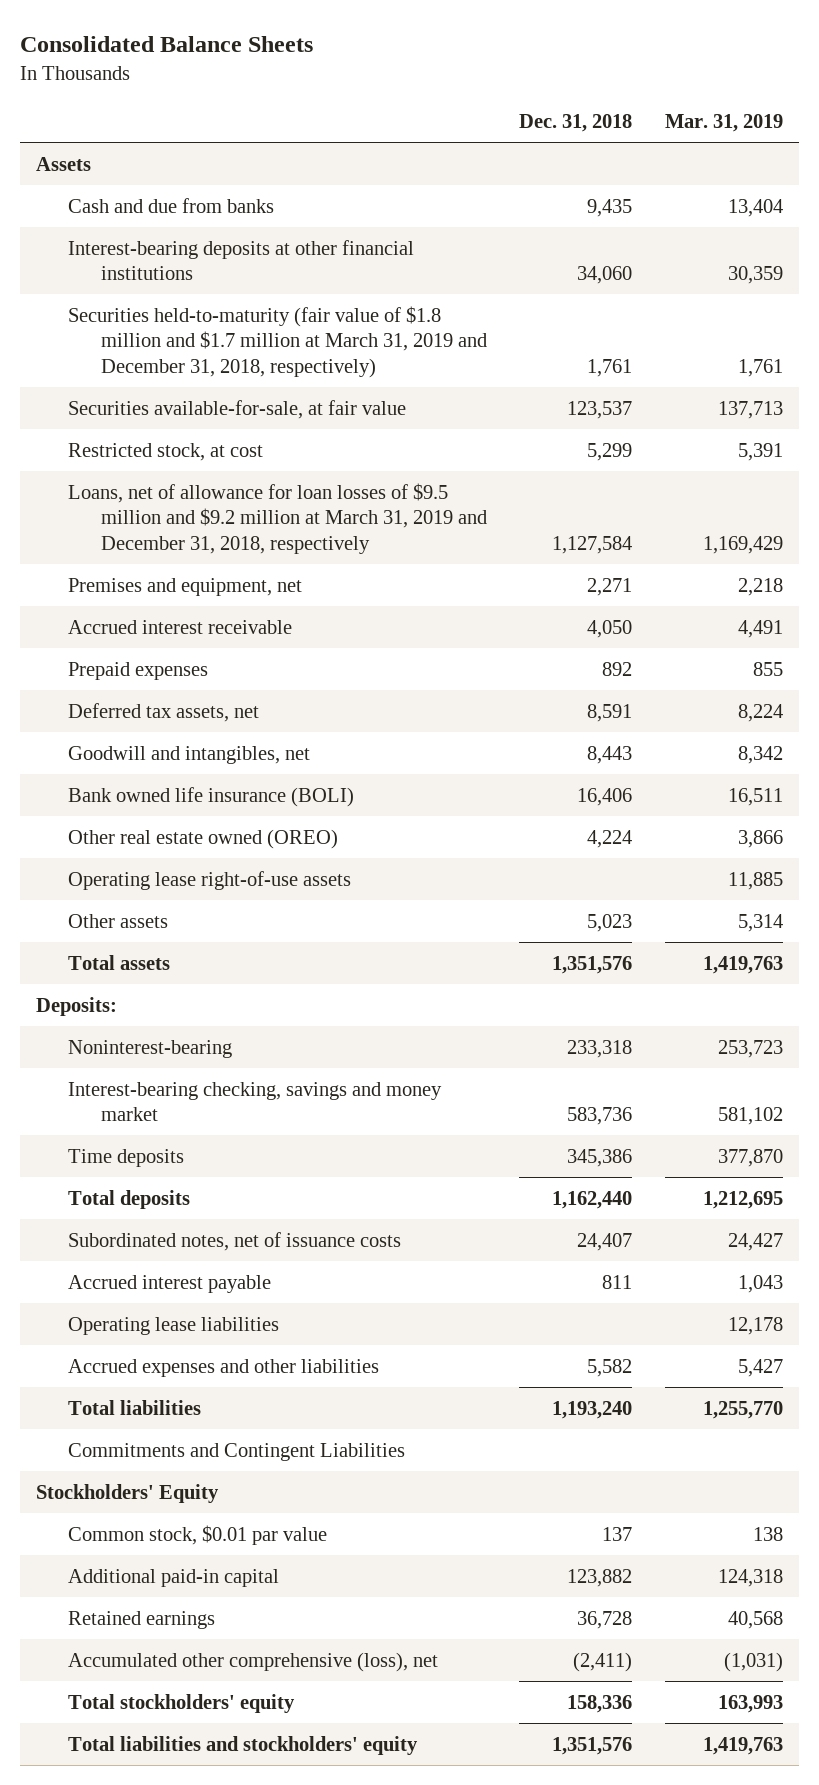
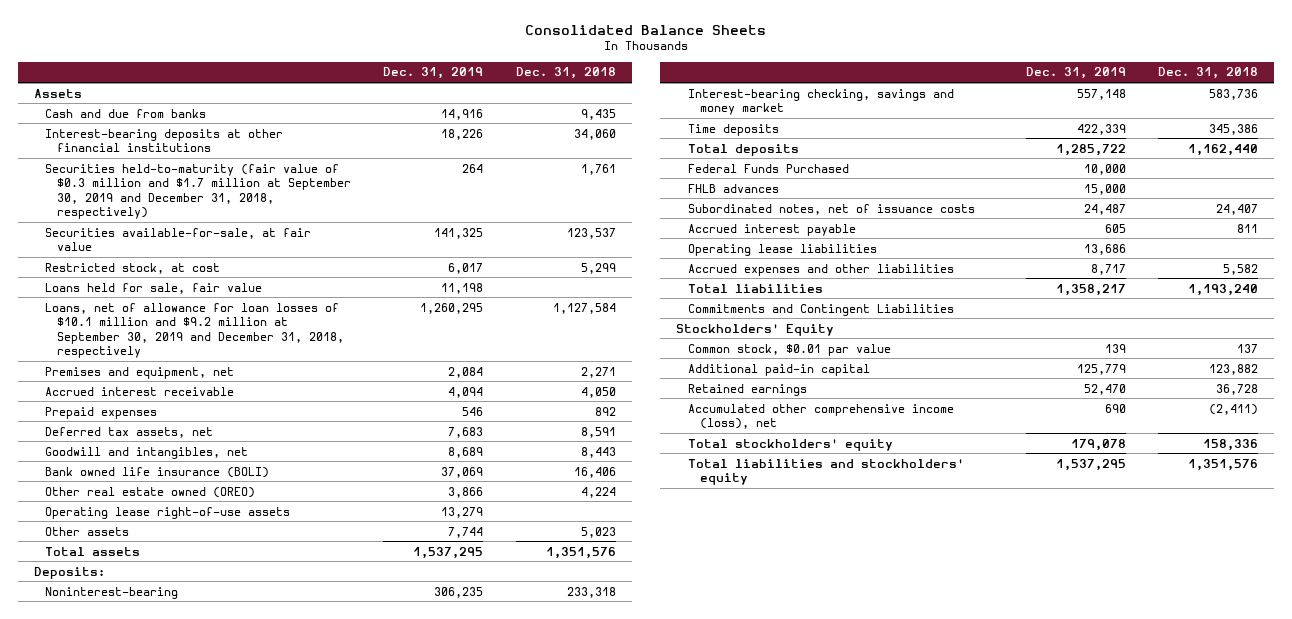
[665,114,784,133] Mar. 31, 2019 -> none
none -> [383,67,484,80] Dec. 31, 2019
[68,305,487,378] Securities held-to-maturity (fair value of $1.8 million and $1.7 million at March 31, 2019 and December 31, 2018, respectively) -> [45,163,352,220] Securities held-to-maturity (fair value of $0.3 million and $1.7 million at September 30, 2019 and December 31, 2018, respectively)
none -> [45,282,263,294] Loans held for sale, fair value
[68,482,487,554] Loans, net of allowance for loan losses of $9.5 million and $9.2 million at March 31, 2019 and December 31, 2018, respectively -> [45,302,345,359] Loans, net of allowance for loan losses of $10.1 million and $9.2 million at September 30, 2019 and December 31, 2018, respectively
none -> [687,163,849,173] Federal Funds Purchased
none -> [687,183,779,193] FHLB advances
[68,1651,439,1672] Accumulated other comprehensive (loss), net -> [687,403,954,430] Accumulated other comprehensive income (loss), net

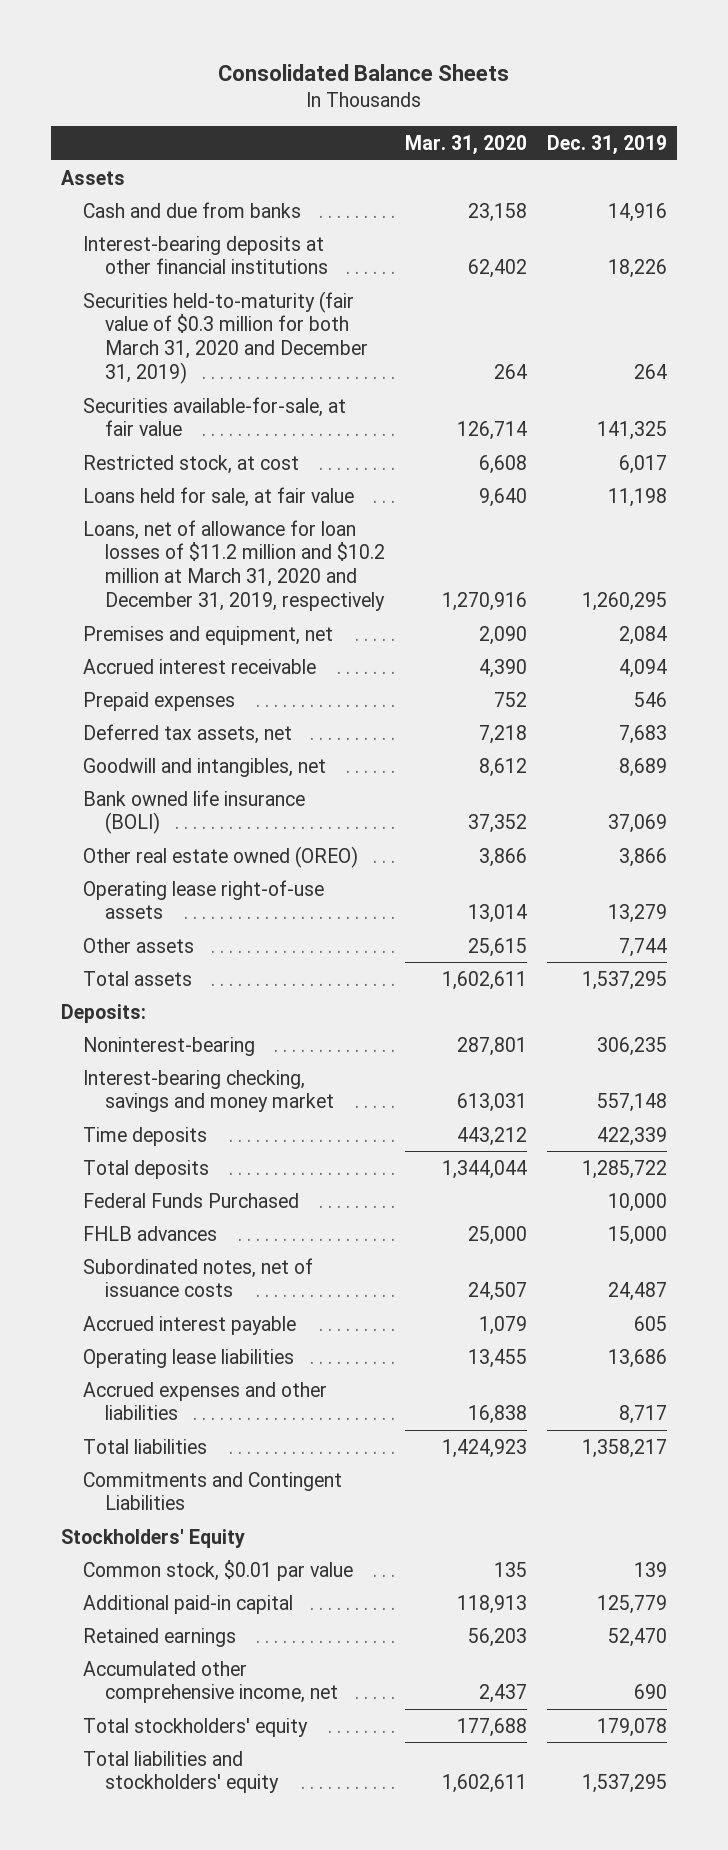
[515,67,616,80] Dec. 31, 2018 -> none
none -> [405,134,528,155] Mar. 31, 2020
[45,163,352,220] Securities held-to-maturity (fair value of $0.3 million and $1.7 million at September 30, 2019 and December 31, 2018, respectively) -> [82,290,369,385] Securities held-to-maturity (fair value of $0.3 million for both March 31, 2020 and December 31, 2019)
[45,282,263,294] Loans held for sale, fair value -> [82,486,354,507] Loans held for sale, at fair value
[45,302,345,359] Loans, net of allowance for loan losses of $10.1 million and $9.2 million at September 30, 2019 and December 31, 2018, respectively -> [82,519,386,612] Loans, net of allowance for loan losses of $11.2 million and $10.2 million at March 31, 2020 and December 31, 2019, respectively
[687,403,954,430] Accumulated other comprehensive income (loss), net -> [82,1660,339,1704] Accumulated other comprehensive income, net

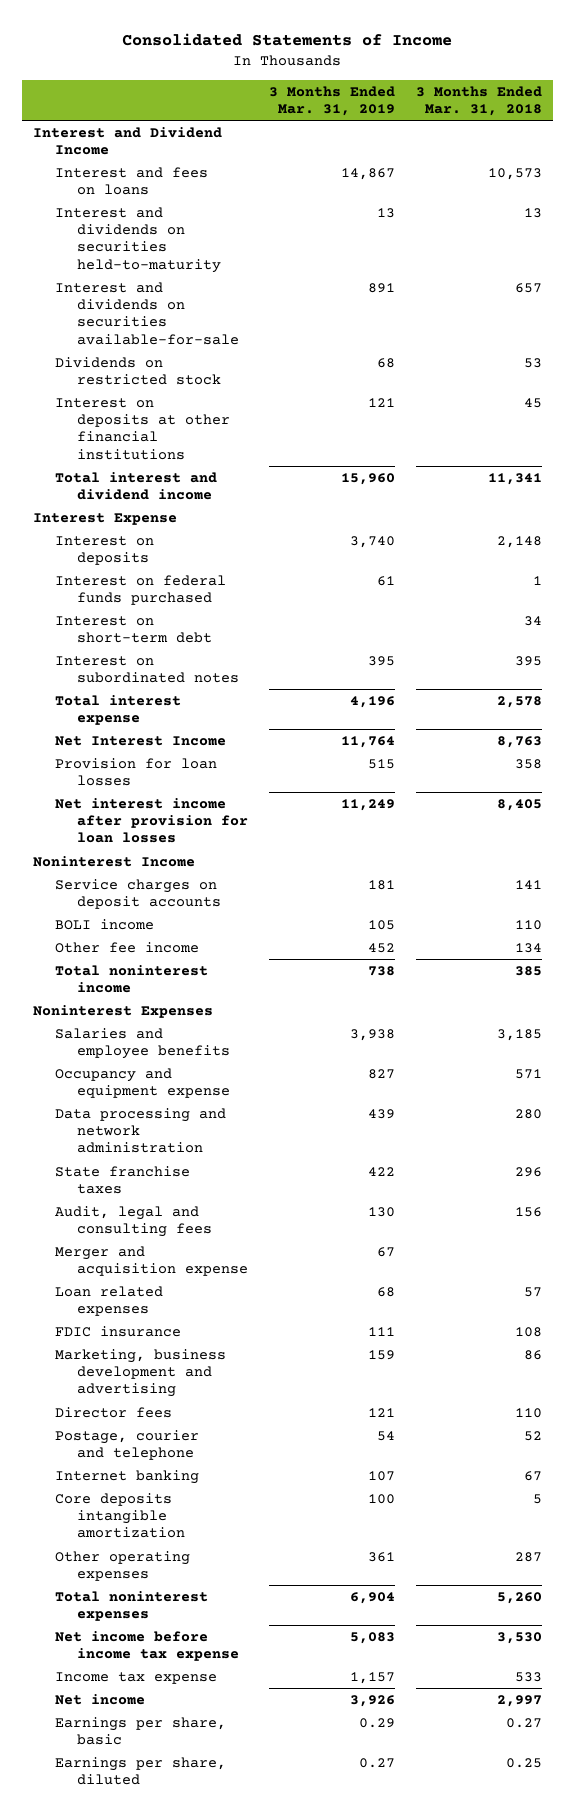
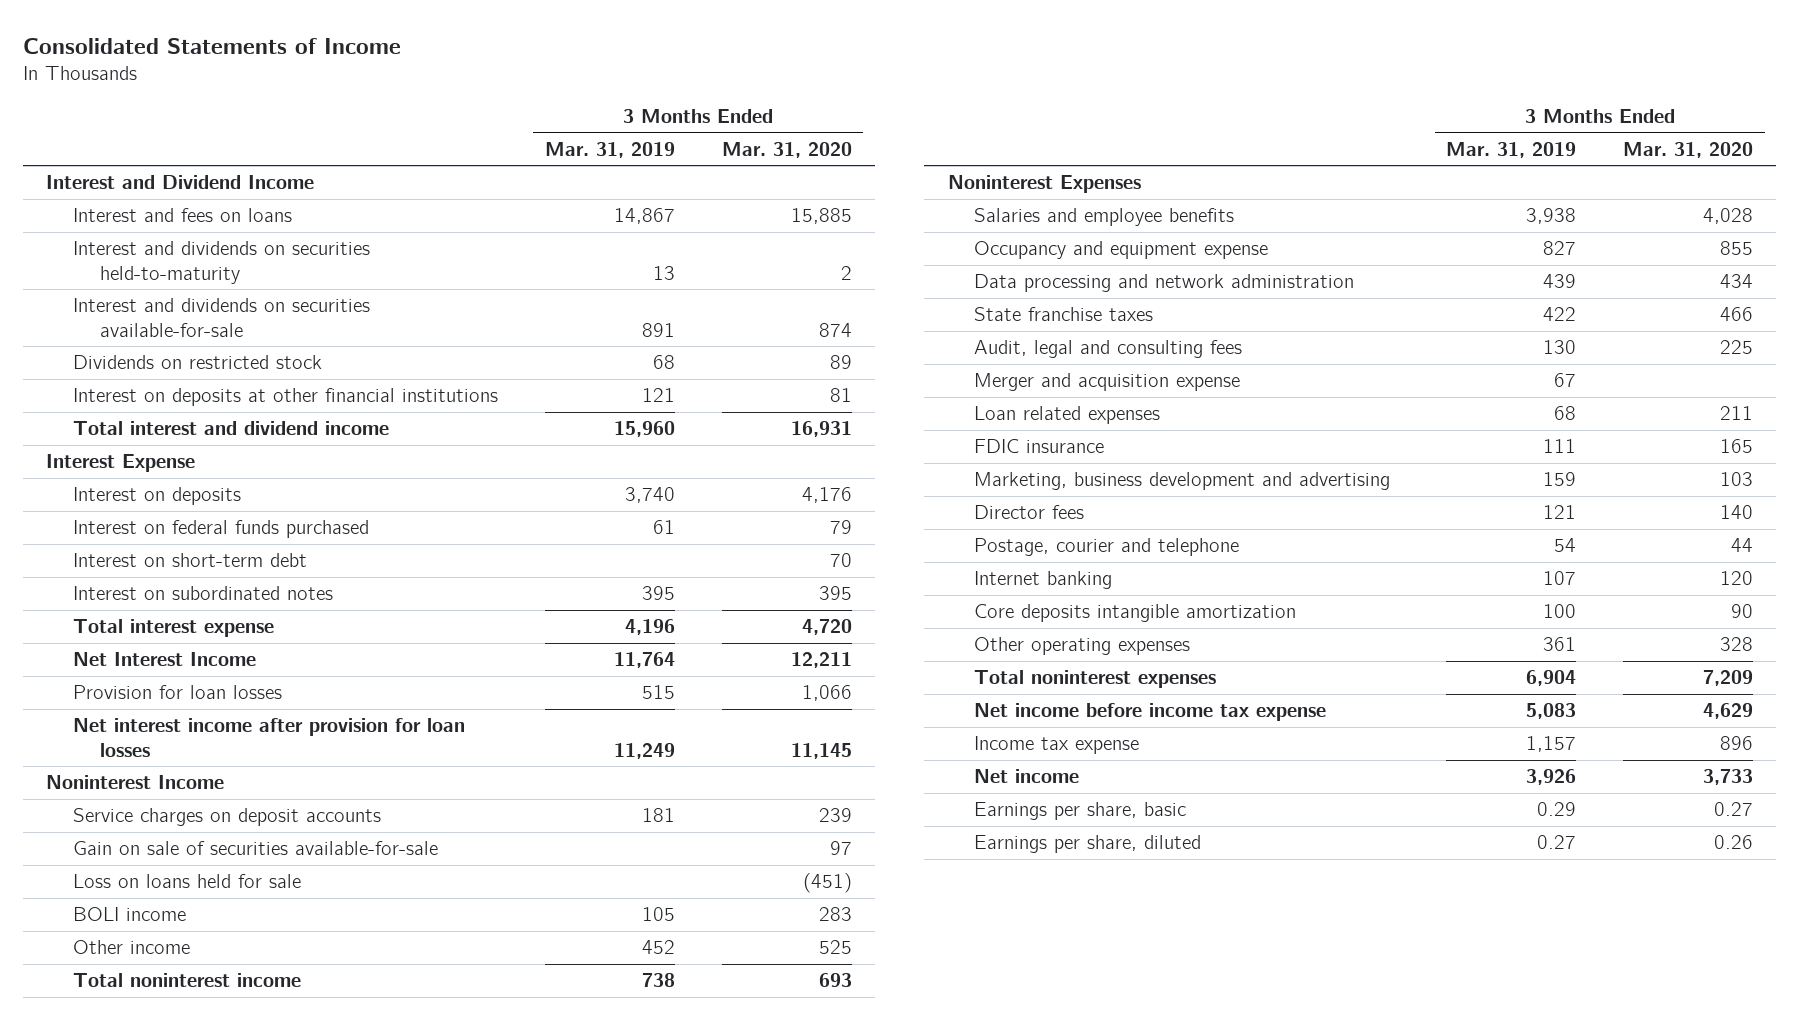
[416,85,543,117] 3 Months Ended Mar. 31, 2018 -> none
none -> [721,141,852,158] Mar. 31, 2020
none -> [73,841,439,856] Gain on sale of securities available-for-sale
none -> [73,874,302,889] Loss on loans held for sale
[55,941,200,953] Other fee income -> [73,940,191,955] Other income

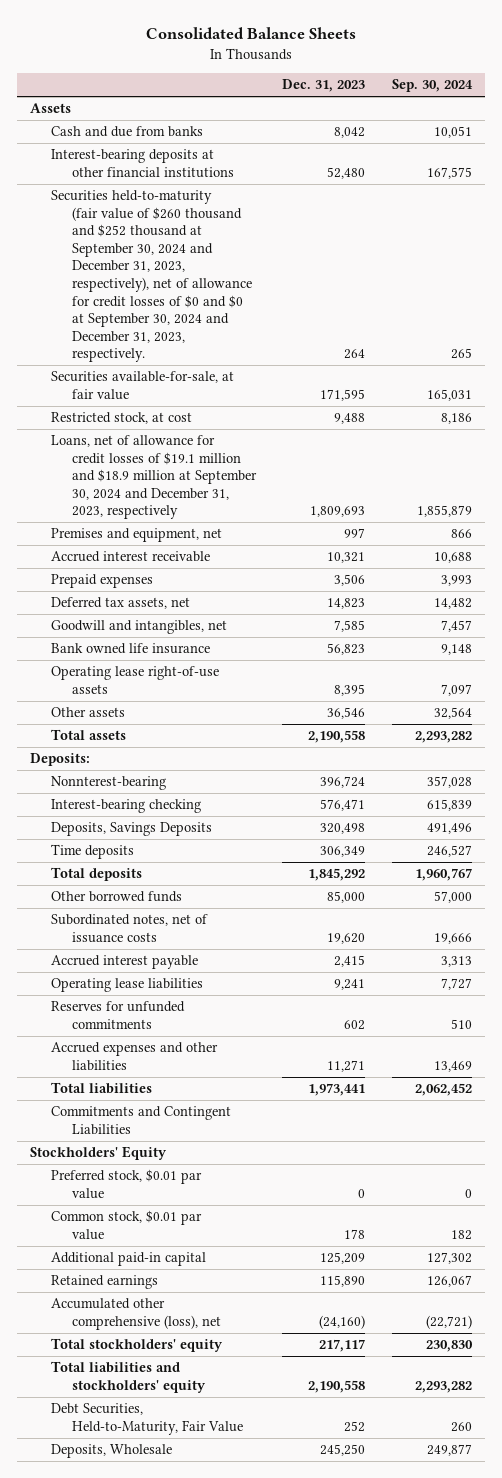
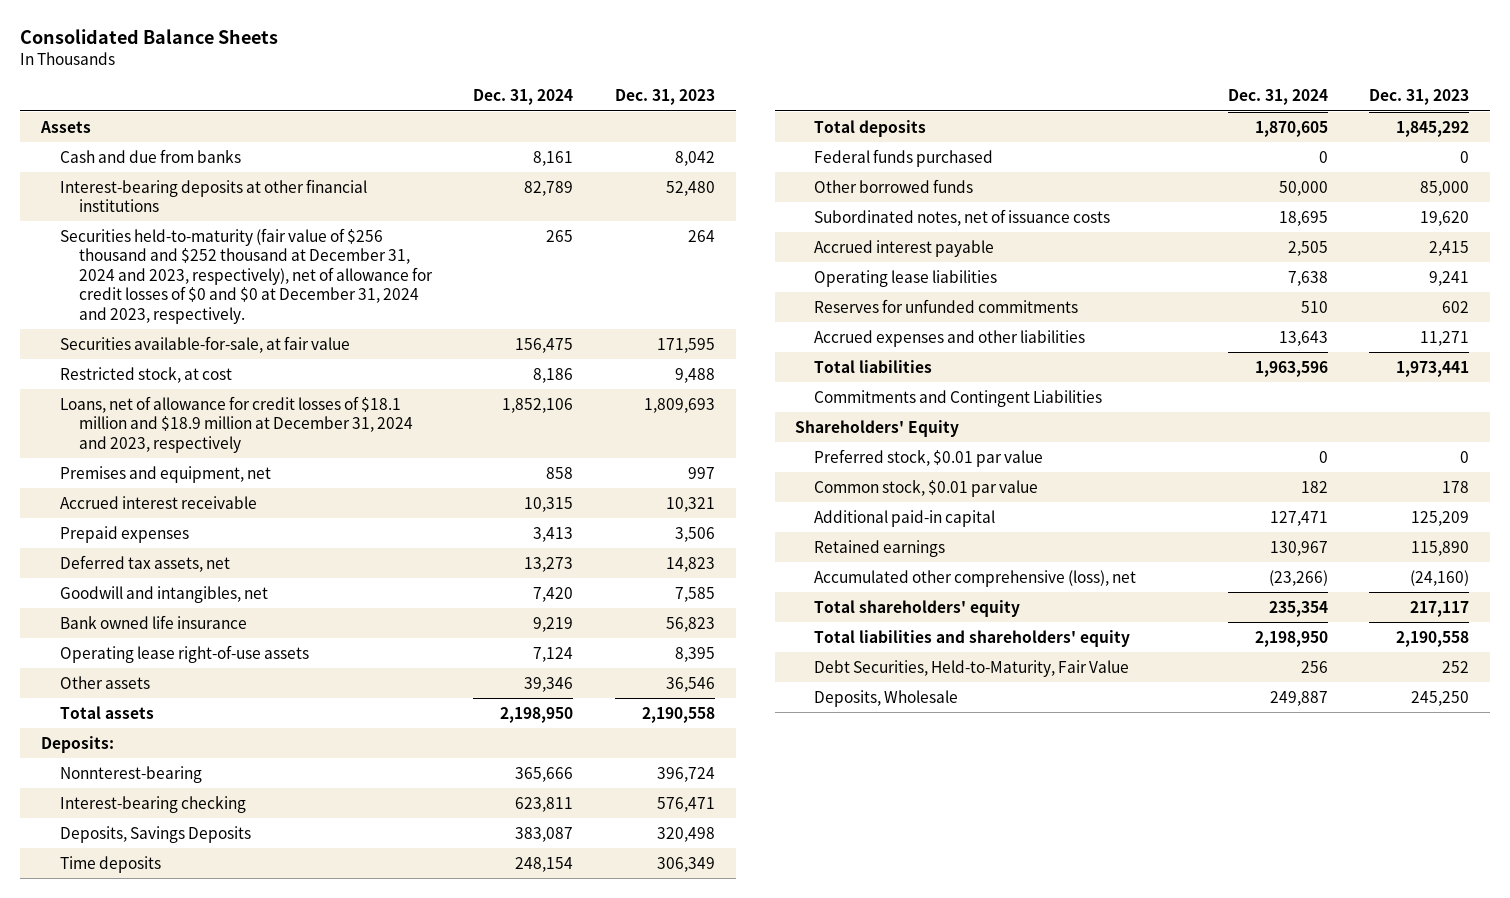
[391,79,473,93] Sep. 30, 2024 -> none
none -> [473,89,574,106] Dec. 31, 2024
[51,190,253,363] Securities held-to-maturity (fair value of $260 thousand and $252 thousand at September 30, 2024 and December 31, 2023, respectively), net of allowance for credit losses of $0 and $0 at September 30, 2024 and December 31, 2023, respectively. -> [59,227,433,324] Securities held-to-maturity (fair value of $256 thousand and $252 thousand at December 31, 2024 and 2023, respectively), net of allowance for credit losses of $0 and $0 at December 31, 2024 and 2023, respectively.
[51,435,258,520] Loans, net of allowance for credit losses of $19.1 million and $18.9 million at September 30, 2024 and December 31, 2023, respectively -> [59,395,413,453] Loans, net of allowance for credit losses of $18.1 million and $18.9 million at December 31, 2024 and 2023, respectively
none -> [814,148,994,167] Federal funds purchased
[30,1146,168,1161] Stockholders' Equity -> [795,419,960,437] Shareholders' Equity
[51,1338,224,1353] Total stockholders' equity -> [814,599,1021,617] Total shareholders' equity
[51,1361,207,1393] Total liabilities and stockholders' equity -> [814,629,1131,647] Total liabilities and shareholders' equity

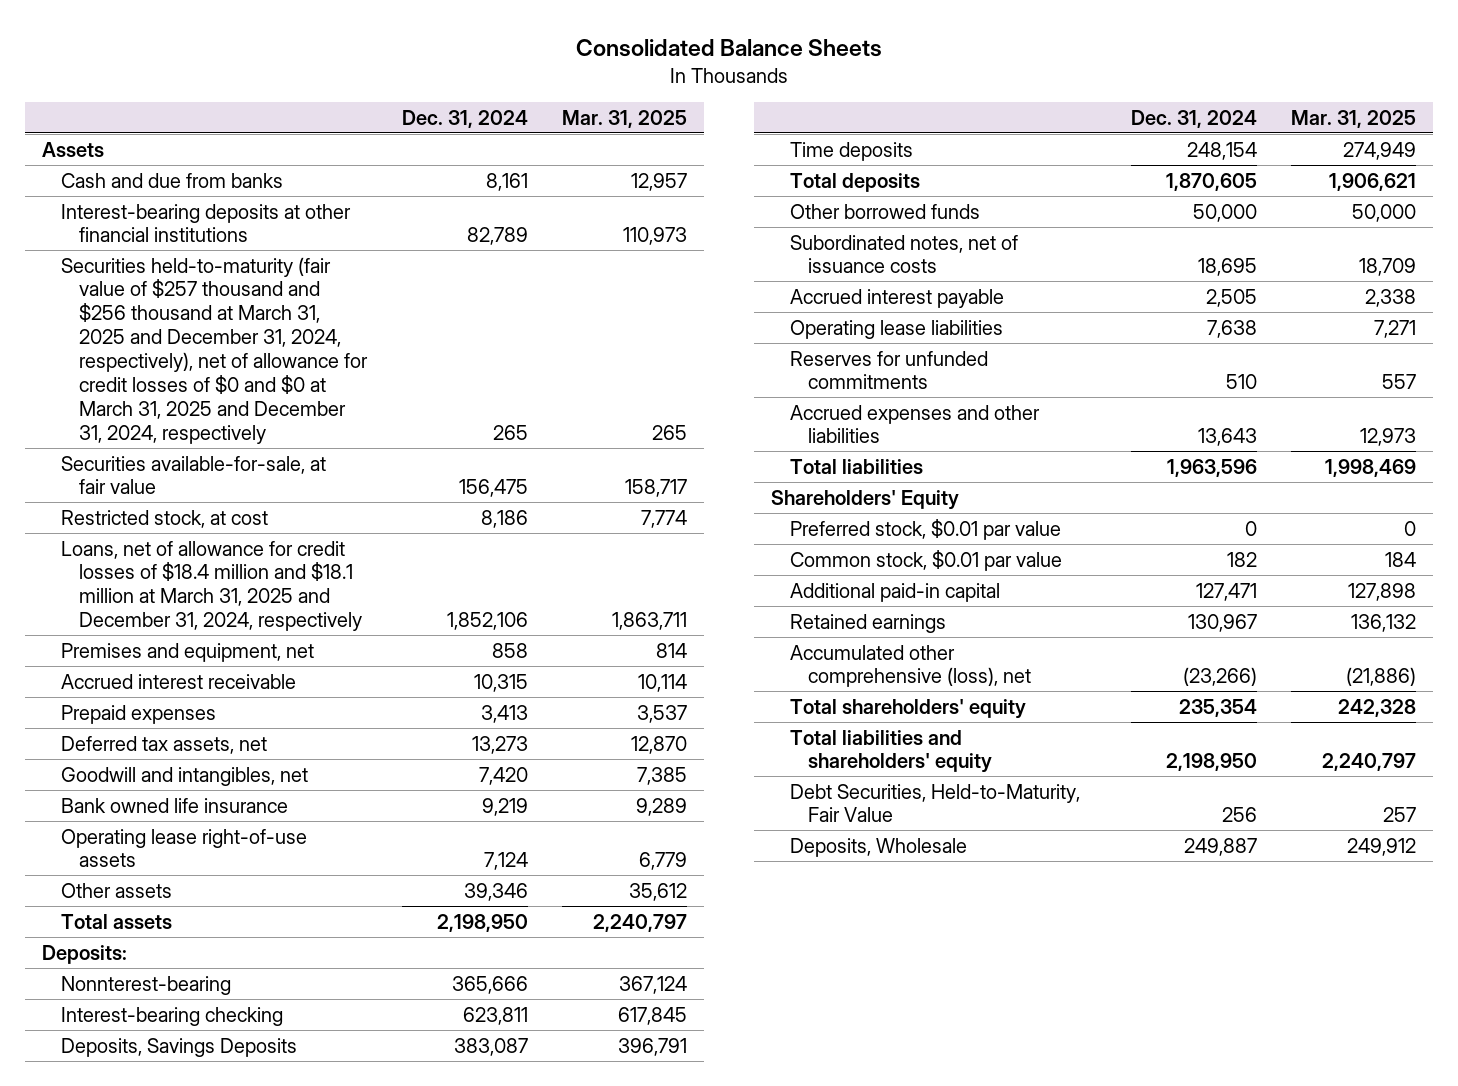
[614,89,715,106] Dec. 31, 2023 -> none
none -> [561,109,687,128] Mar. 31, 2025
[59,227,433,324] Securities held-to-maturity (fair value of $256 thousand and $252 thousand at December 31, 2024 and 2023, respectively), net of allowance for credit losses of $0 and $0 at December 31, 2024 and 2023, respectively. -> [60,256,369,444] Securities held-to-maturity (fair value of $257 thousand and $256 thousand at March 31, 2025 and December 31, 2024, respectively), net of allowance for credit losses of $0 and $0 at March 31, 2025 and December 31, 2024, respectively
[59,395,413,453] Loans, net of allowance for credit losses of $18.1 million and $18.9 million at December 31, 2024 and 2023, respectively -> [60,540,363,632] Loans, net of allowance for credit losses of $18.4 million and $18.1 million at March 31, 2025 and December 31, 2024, respectively
[814,148,994,167] Federal funds purchased -> none
[814,389,1103,407] Commitments and Contingent Liabilities -> none

